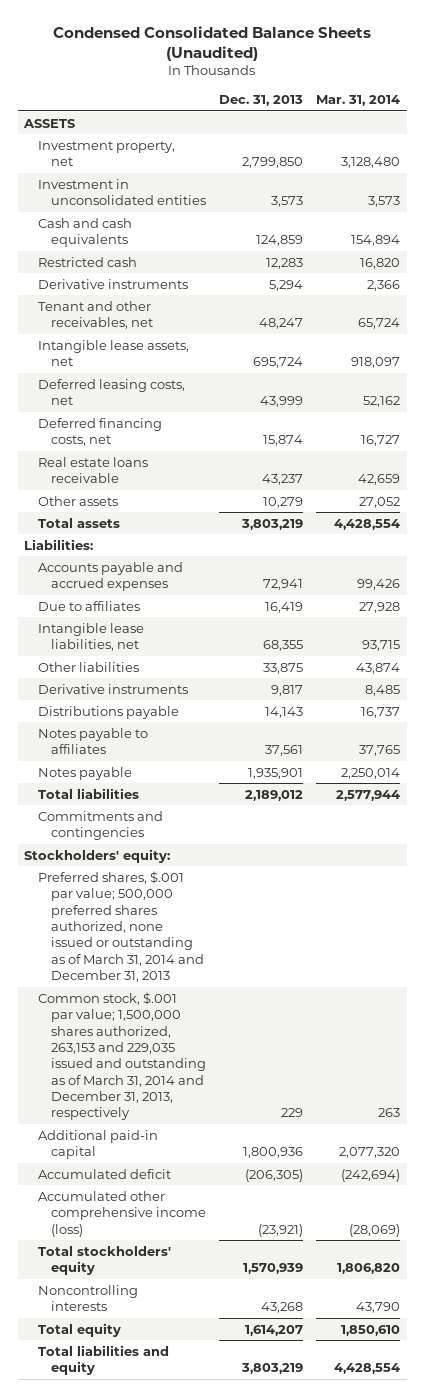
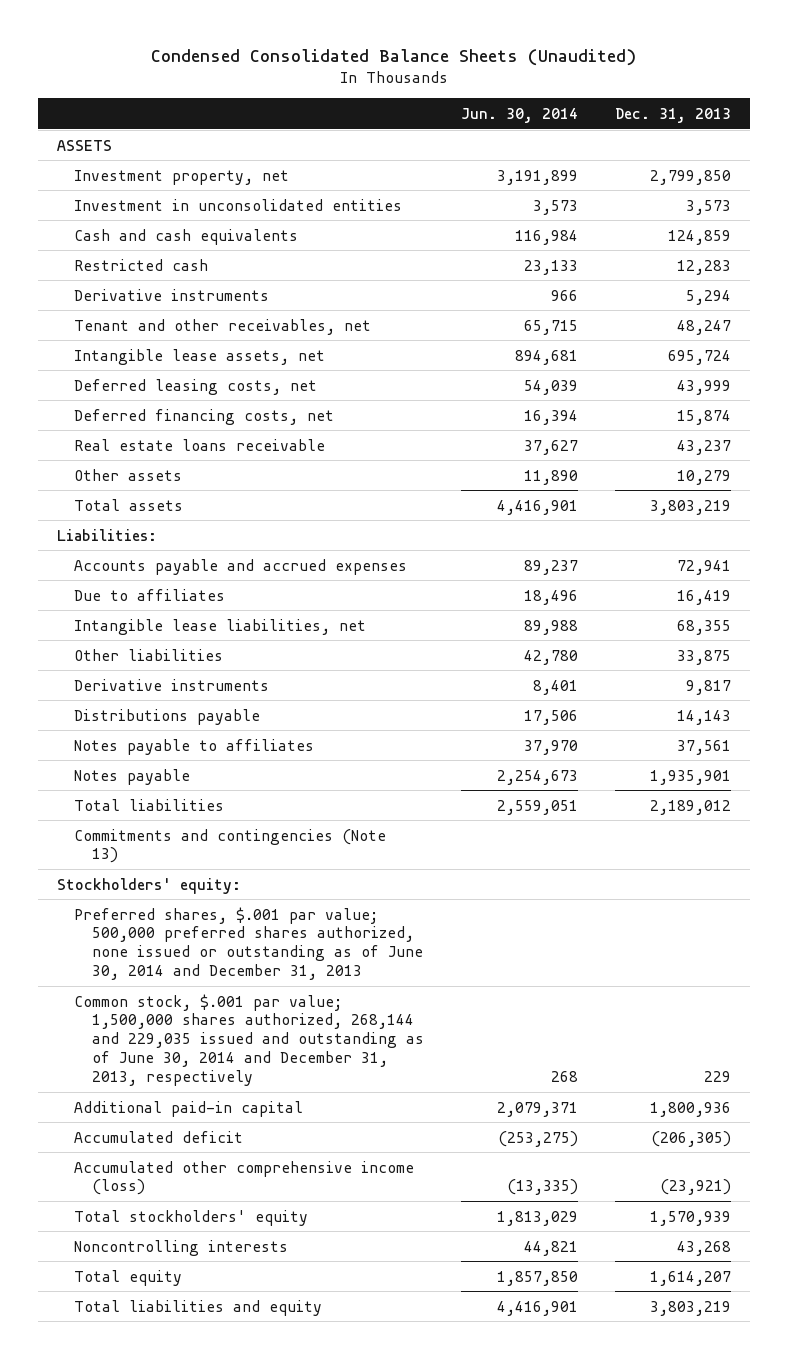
[316,95,401,107] Mar. 31, 2014 -> none
none -> [461,107,579,123] Jun. 30, 2014
[37,810,163,841] Commitments and contingencies -> [74,828,387,864] Commitments and contingencies (Note 13)
[37,870,205,983] Preferred shares, $.001 par value; 500,000 preferred shares authorized, none issued or outstanding as of March 31, 2014 and December 31, 2013 -> [74,906,424,981] Preferred shares, $.001 par value; 500,000 preferred shares authorized, none issued or outstanding as of June 30, 2014 and December 31, 2013
[37,991,207,1121] Common stock, $.001 par value; 1,500,000 shares authorized, 263,153 and 229,035 issued and outstanding as of March 31, 2014 and December 31, 2013, respectively -> [74,993,425,1087] Common stock, $.001 par value; 1,500,000 shares authorized, 268,144 and 229,035 issued and outstanding as of June 30, 2014 and December 31, 2013, respectively

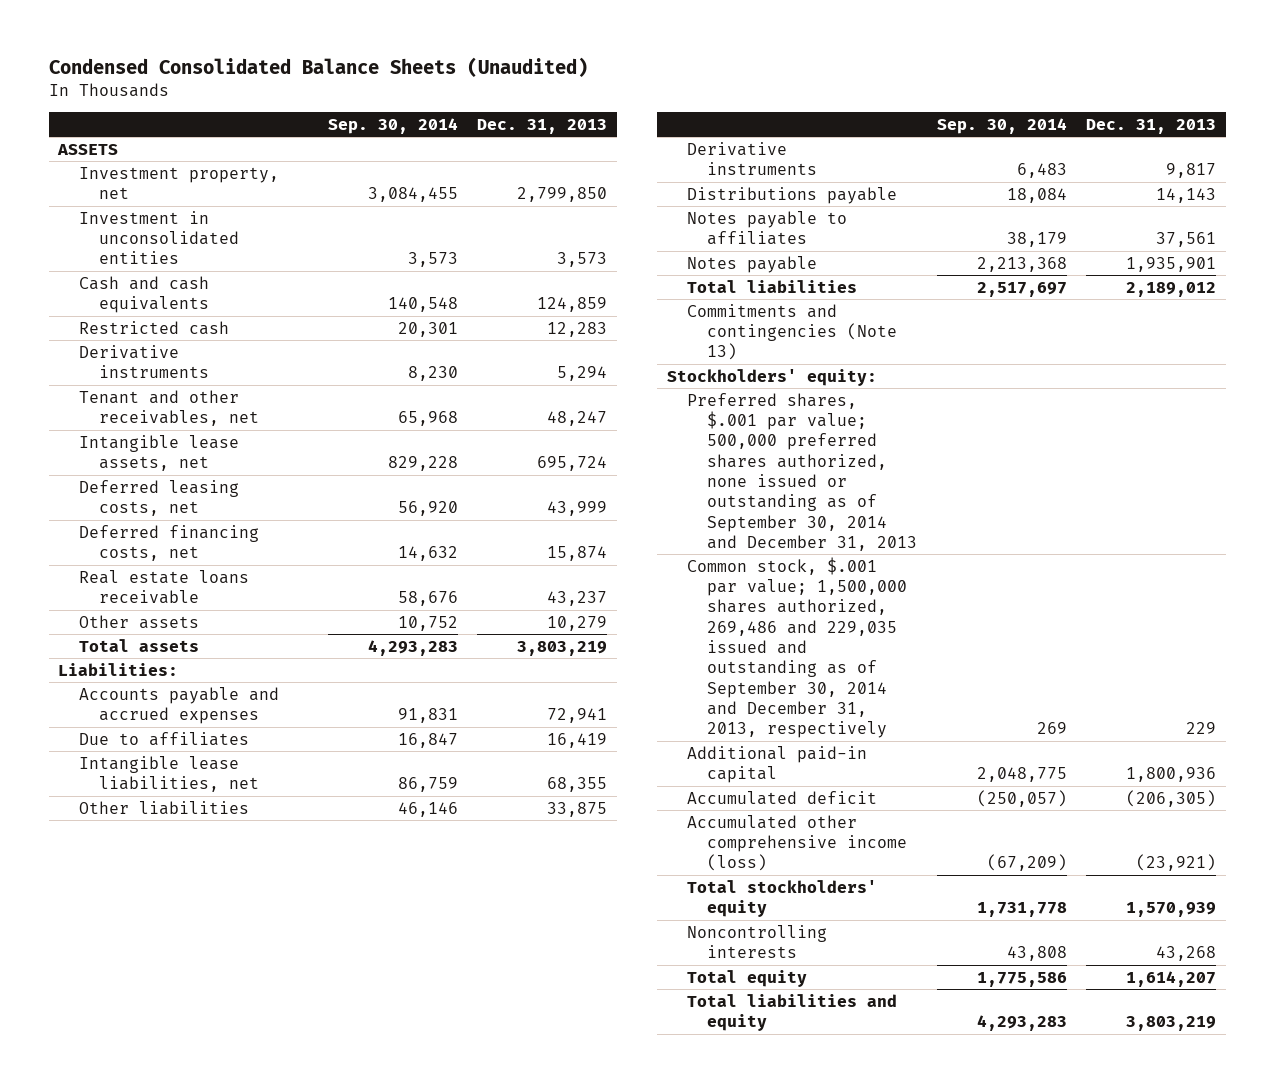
[461,107,579,123] Jun. 30, 2014 -> none
none -> [327,117,458,134] Sep. 30, 2014
[74,906,424,981] Preferred shares, $.001 par value; 500,000 preferred shares authorized, none issued or outstanding as of June 30, 2014 and December 31, 2013 -> [687,392,918,551] Preferred shares, $.001 par value; 500,000 preferred shares authorized, none issued or outstanding as of September 30, 2014 and December 31, 2013
[74,993,425,1087] Common stock, $.001 par value; 1,500,000 shares authorized, 268,144 and 229,035 issued and outstanding as of June 30, 2014 and December 31, 2013, respectively -> [687,556,908,739] Common stock, $.001 par value; 1,500,000 shares authorized, 269,486 and 229,035 issued and outstanding as of September 30, 2014 and December 31, 2013, respectively

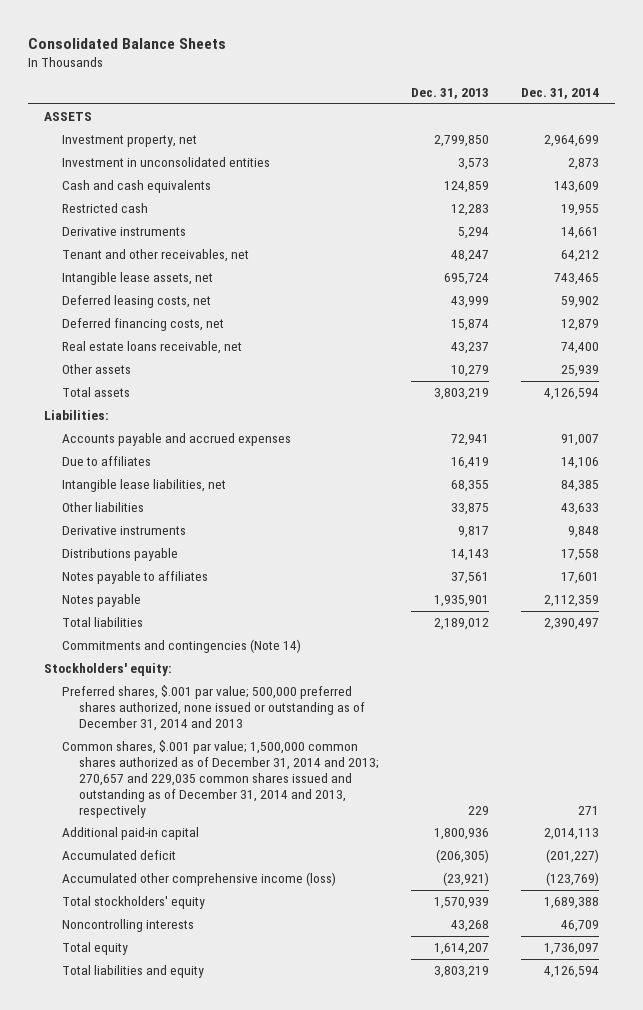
[48,56,588,77] Condensed Consolidated Balance Sheets (Unaudited) -> [28,38,227,50] Consolidated Balance Sheets
[327,117,458,134] Sep. 30, 2014 -> none
none -> [520,87,599,99] Dec. 31, 2014
[78,569,249,605] Real estate loans receivable -> [61,341,242,355] Real estate loans receivable, net
[687,303,898,361] Commitments and contingencies (Note 13) -> [61,639,301,654] Commitments and contingencies (Note 14)
[687,392,918,551] Preferred shares, $.001 par value; 500,000 preferred shares authorized, none issued or outstanding as of September 30, 2014 and December 31, 2013 -> [61,685,365,731] Preferred shares, $.001 par value; 500,000 preferred shares authorized, none issued or outstanding as of December 31, 2014 and 2013
[687,556,908,739] Common stock, $.001 par value; 1,500,000 shares authorized, 269,486 and 229,035 issued and outstanding as of September 30, 2014 and December 31, 2013, respectively -> [61,740,379,818] Common shares, $.001 par value; 1,500,000 common shares authorized as of December 31, 2014 and 2013; 270,657 and 229,035 common shares issued and outstanding as of December 31, 2014 and 2013, respectively

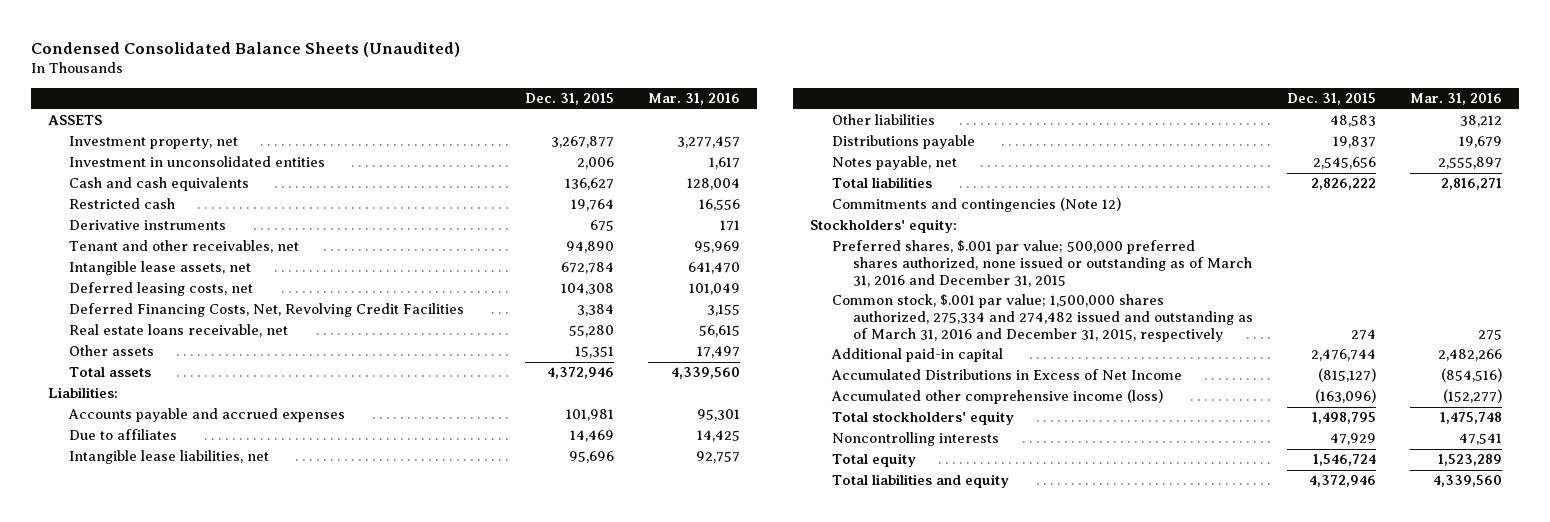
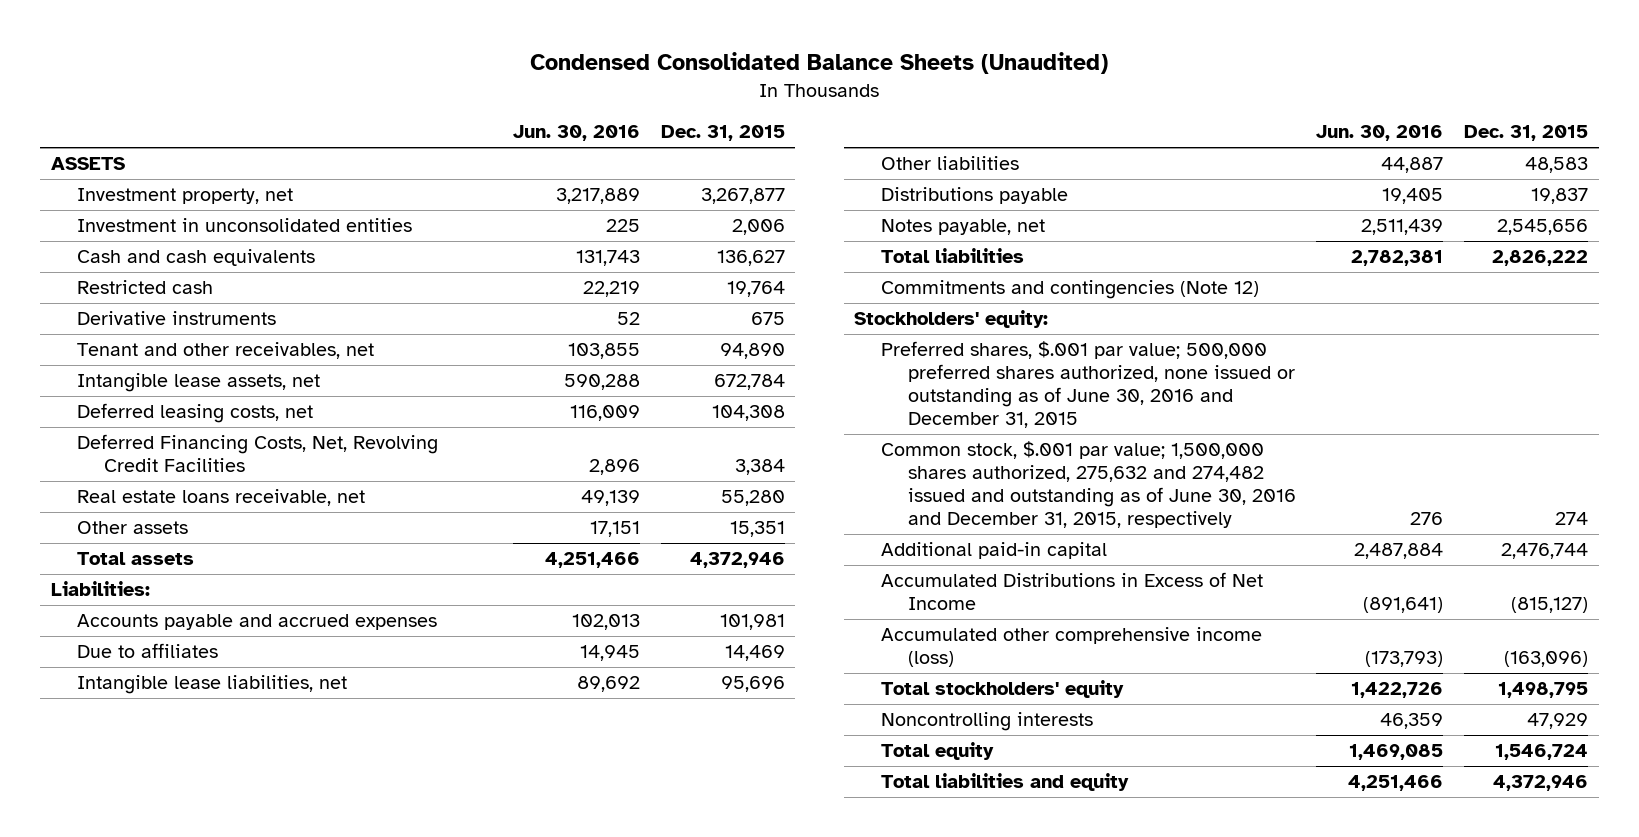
[647,93,740,106] Mar. 31, 2016 -> none
none -> [512,125,640,142] Jun. 30, 2016
[831,240,1253,288] Preferred shares, $.001 par value; 500,000 preferred shares authorized, none issued or outstanding as of March 31, 2016 and December 31, 2015 -> [880,341,1295,429] Preferred shares, $.001 par value; 500,000 preferred shares authorized, none issued or outstanding as of June 30, 2016 and December 31, 2015
[831,294,1254,343] Common stock, $.001 par value; 1,500,000 shares authorized, 275,334 and 274,482 issued and outstanding as of March 31, 2016 and December 31, 2015, respectively -> [880,441,1296,529] Common stock, $.001 par value; 1,500,000 shares authorized, 275,632 and 274,482 issued and outstanding as of June 30, 2016 and December 31, 2015, respectively

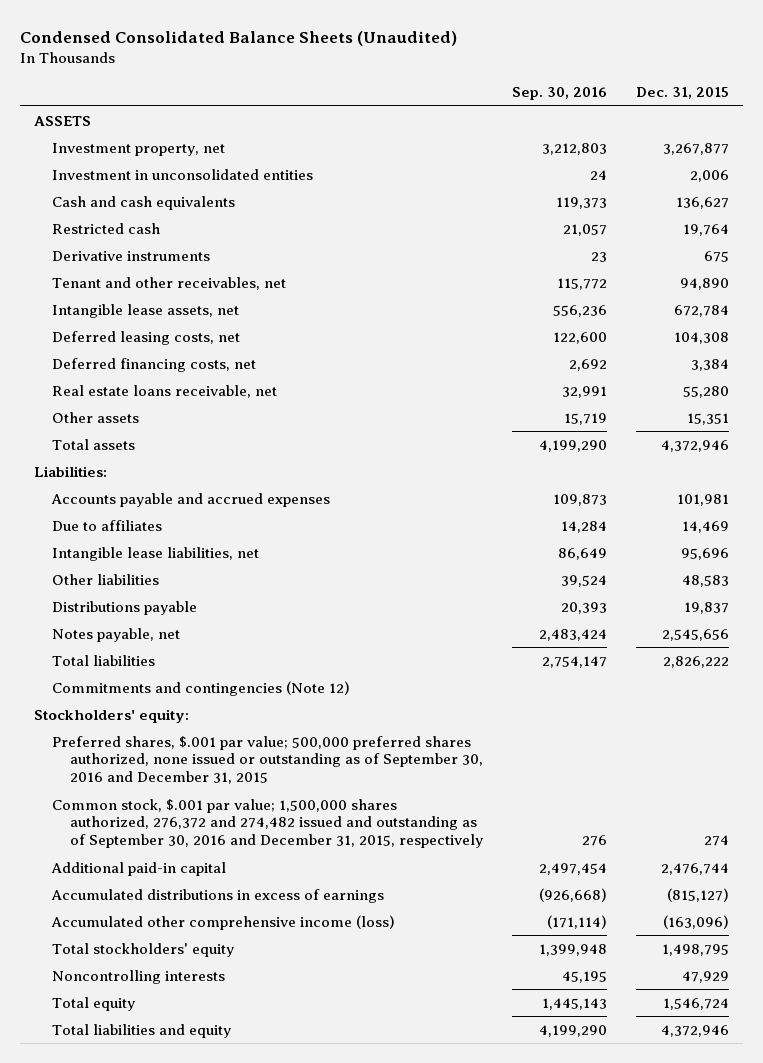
[512,125,640,142] Jun. 30, 2016 -> none
none -> [512,87,608,101] Sep. 30, 2016
[77,434,439,473] Deferred Financing Costs, Net, Revolving Credit Facilities -> [52,357,257,372] Deferred financing costs, net
[880,341,1295,429] Preferred shares, $.001 par value; 500,000 preferred shares authorized, none issued or outstanding as of June 30, 2016 and December 31, 2015 -> [52,735,484,785] Preferred shares, $.001 par value; 500,000 preferred shares authorized, none issued or outstanding as of September 30, 2016 and December 31, 2015
[880,441,1296,529] Common stock, $.001 par value; 1,500,000 shares authorized, 275,632 and 274,482 issued and outstanding as of June 30, 2016 and December 31, 2015, respectively -> [52,798,484,849] Common stock, $.001 par value; 1,500,000 shares authorized, 276,372 and 274,482 issued and outstanding as of September 30, 2016 and December 31, 2015, respectively
[880,572,1263,611] Accumulated Distributions in Excess of Net Income -> [51,888,385,903] Accumulated distributions in excess of earnings

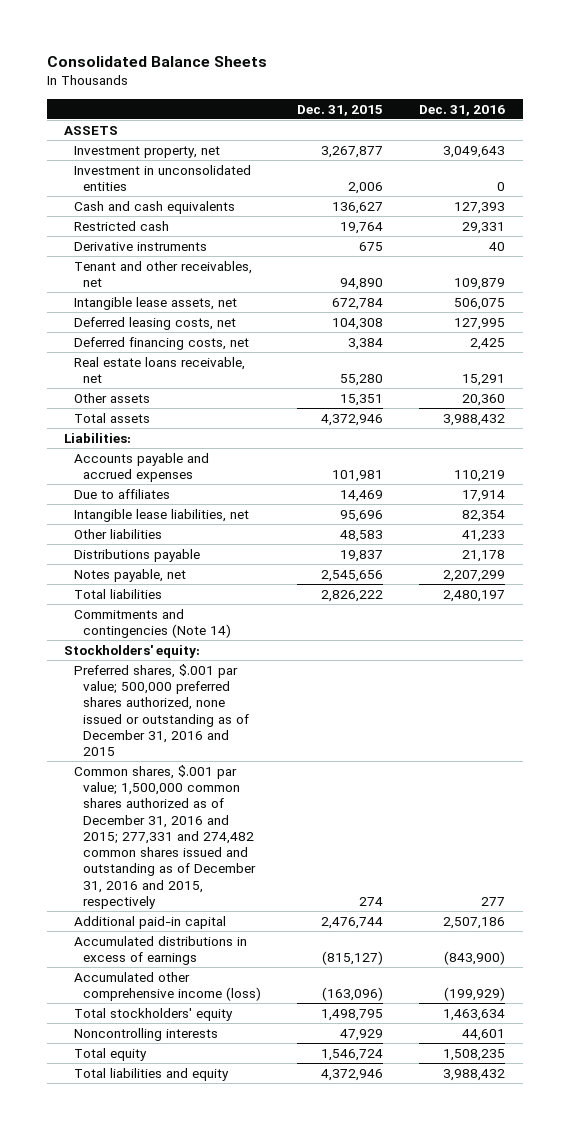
[19,31,457,47] Condensed Consolidated Balance Sheets (Unaudited) -> [46,56,267,68] Consolidated Balance Sheets
[512,87,608,101] Sep. 30, 2016 -> none
none -> [418,104,505,116] Dec. 31, 2016
[52,680,351,696] Commitments and contingencies (Note 12) -> [73,608,232,639] Commitments and contingencies (Note 14)
[52,735,484,785] Preferred shares, $.001 par value; 500,000 preferred shares authorized, none issued or outstanding as of September 30, 2016 and December 31, 2015 -> [73,663,250,757] Preferred shares, $.001 par value; 500,000 preferred shares authorized, none issued or outstanding as of December 31, 2016 and 2015
[52,798,484,849] Common stock, $.001 par value; 1,500,000 shares authorized, 276,372 and 274,482 issued and outstanding as of September 30, 2016 and December 31, 2015, respectively -> [73,764,257,909] Common shares, $.001 par value; 1,500,000 common shares authorized as of December 31, 2016 and 2015; 277,331 and 274,482 common shares issued and outstanding as of December 31, 2016 and 2015, respectively

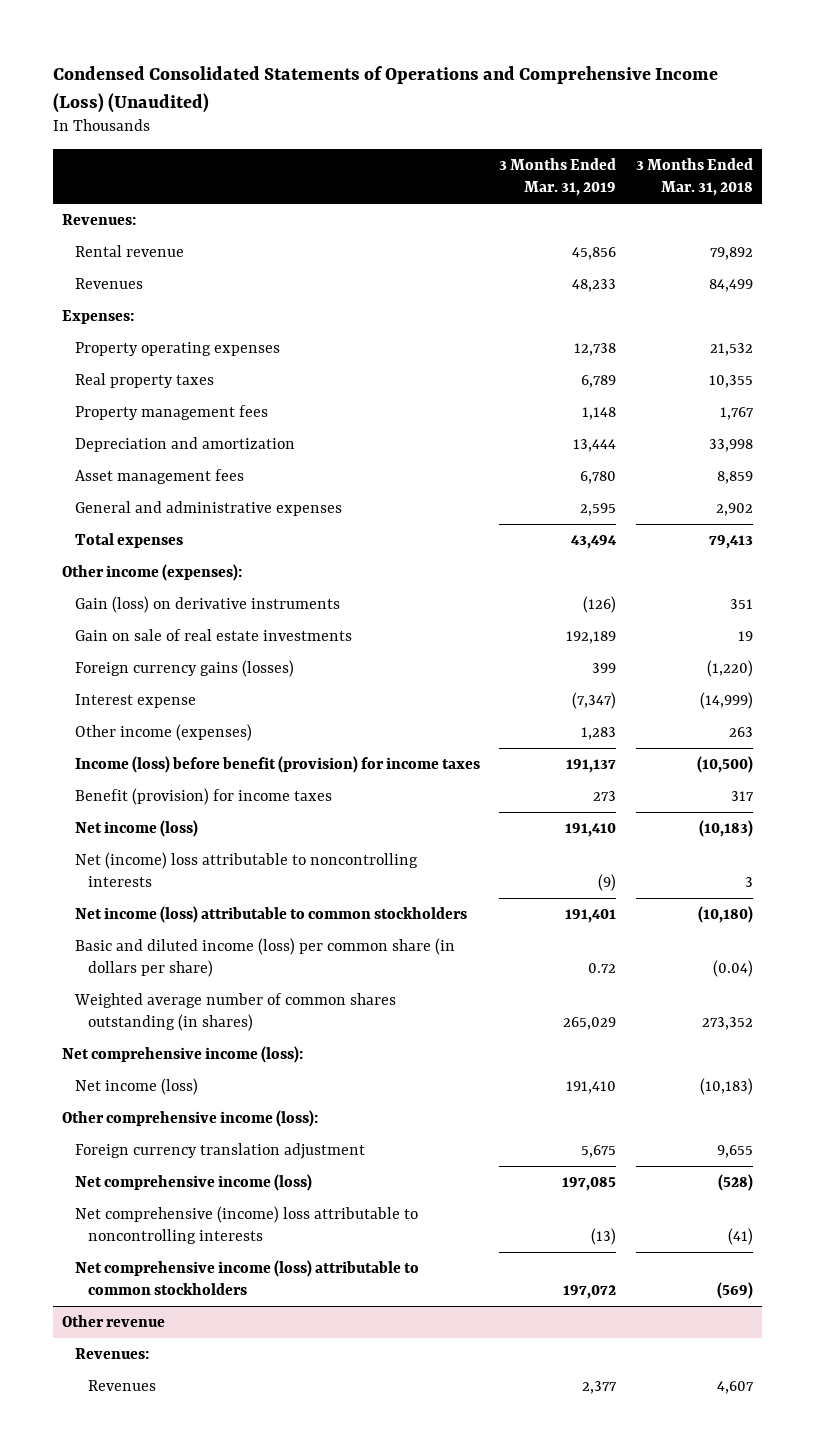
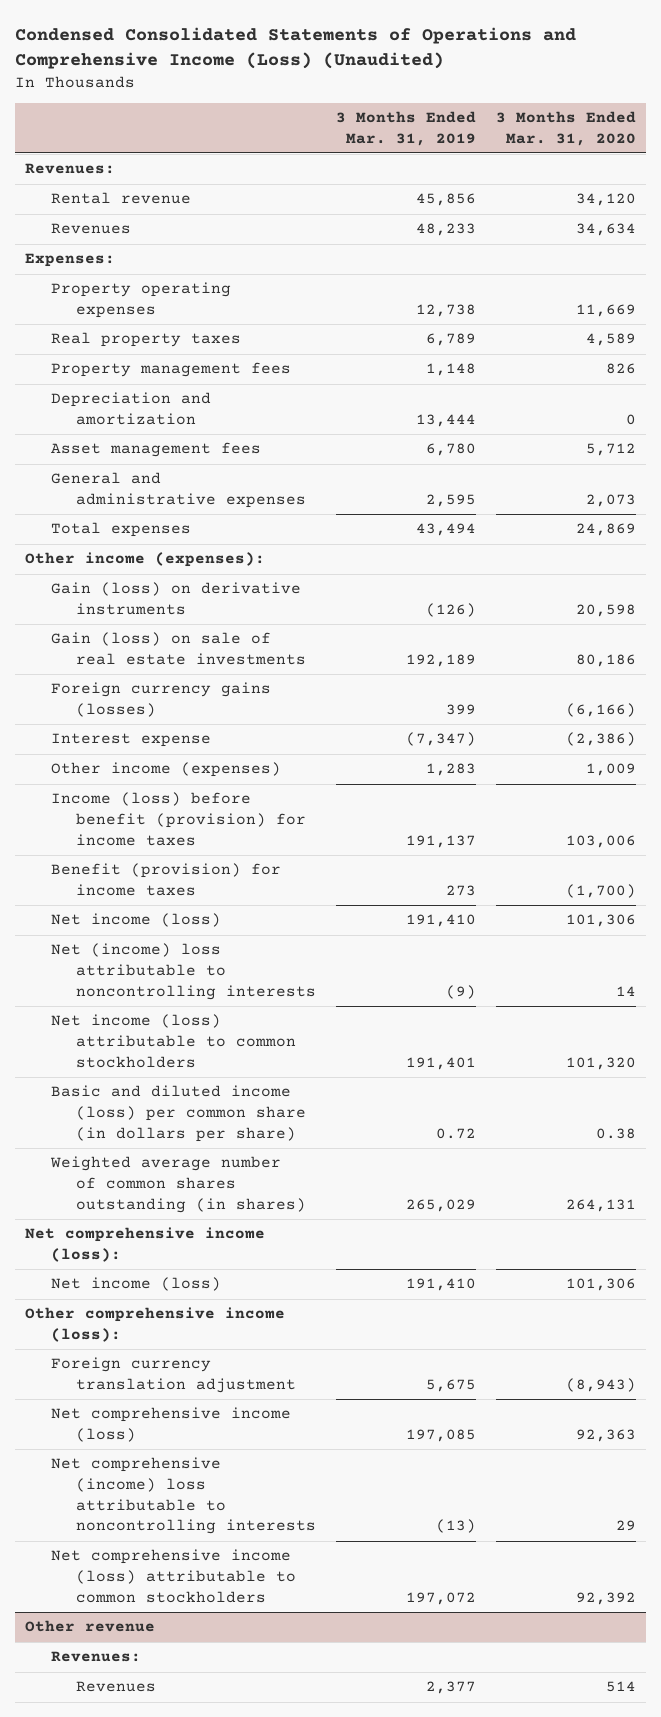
[635,158,753,197] 3 Months Ended Mar. 31, 2018 -> none
none -> [495,111,636,146] 3 Months Ended Mar. 31, 2020
[75,629,353,642] Gain on sale of real estate investments -> [50,632,307,666] Gain (loss) on sale of real estate investments

